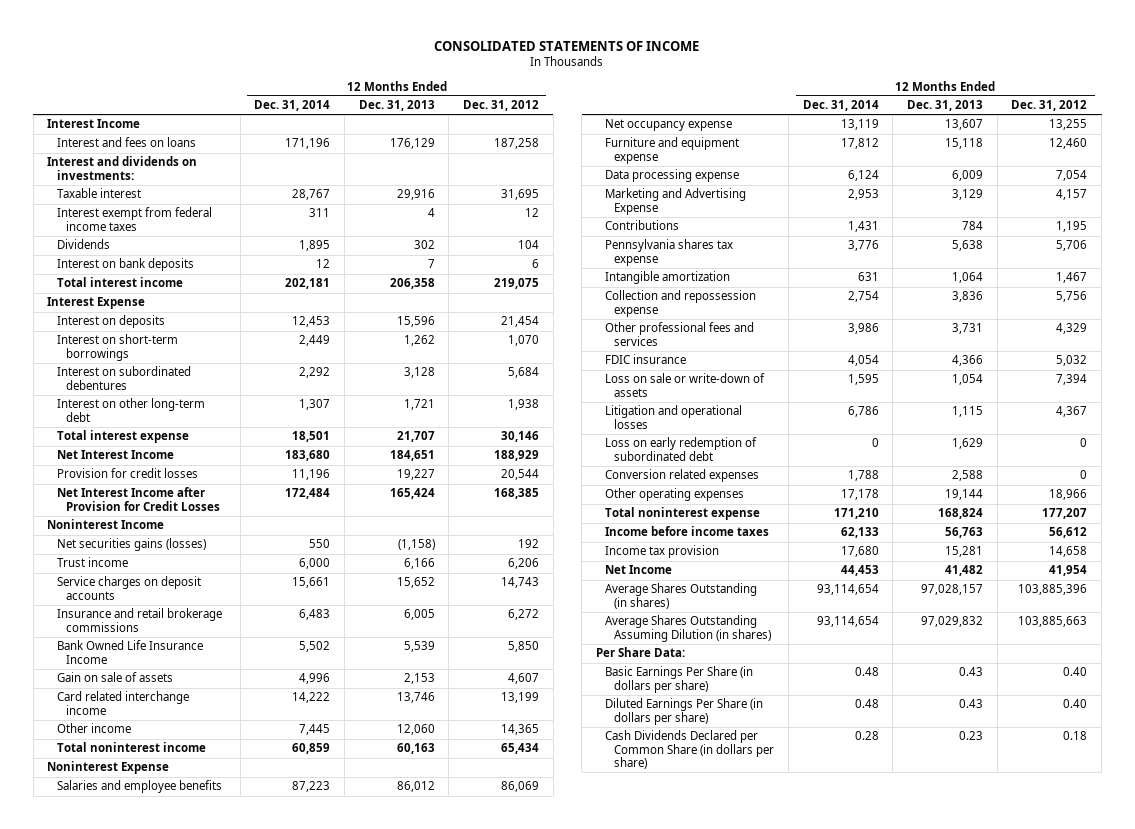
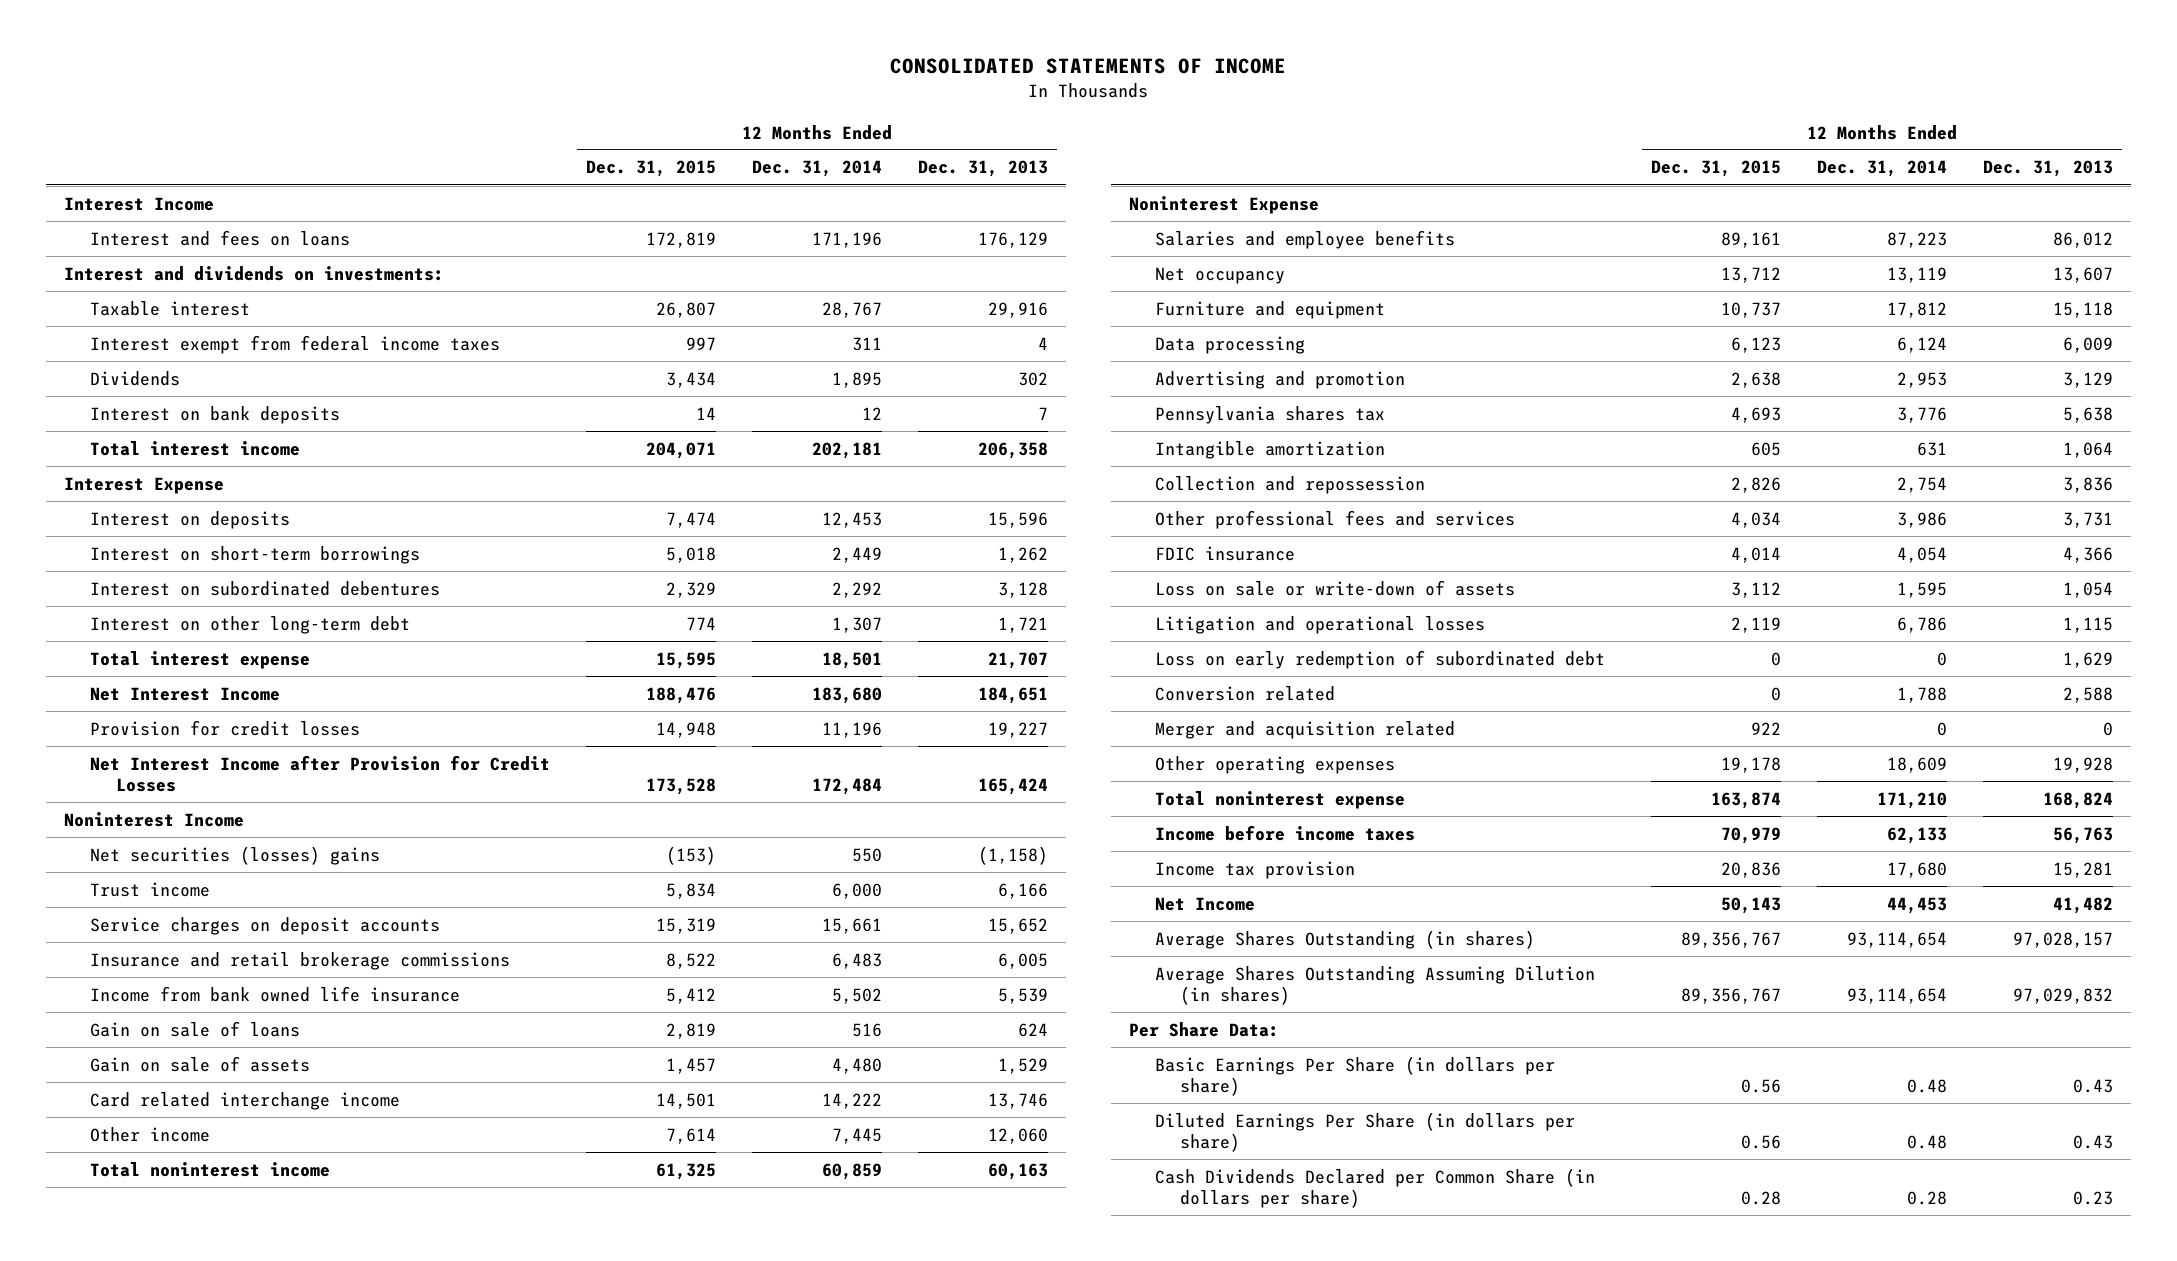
[463,100,540,112] Dec. 31, 2012 -> none
none -> [586,160,717,178] Dec. 31, 2015
[56,538,206,552] Net securities gains (losses) -> [89,845,380,865] Net securities (losses) gains
[56,640,203,664] Bank Owned Life Insurance Income -> [89,985,460,1002] Income from bank owned life insurance
none -> [89,1020,300,1037] Gain on sale of loans
[299,673,331,685] 4,996 -> [832,1057,883,1074] 4,480
[403,673,435,685] 2,153 -> [998,1057,1049,1074] 1,529
[605,220,680,231] Contributions -> none
[605,119,733,132] Net occupancy expense -> [1154,266,1285,284] Net occupancy
[605,137,740,164] Furniture and equipment expense -> [1154,300,1385,319] Furniture and equipment
[605,169,740,183] Data processing expense -> [1154,335,1305,354] Data processing
[605,188,747,215] Marketing and Advertising Expense -> [1154,370,1405,389] Advertising and promotion
[605,239,734,266] Pennsylvania shares tax expense -> [1154,405,1385,424] Pennsylvania shares tax
[605,290,757,317] Collection and repossession expense -> [1154,475,1425,494] Collection and repossession
[605,469,760,483] Conversion related expenses -> [1154,685,1335,701] Conversion related
none -> [1154,720,1455,739] Merger and acquisition related
[840,489,879,501] 17,178 -> [1886,756,1947,773] 18,609
[945,489,984,501] 19,144 -> [2052,756,2113,773] 19,928

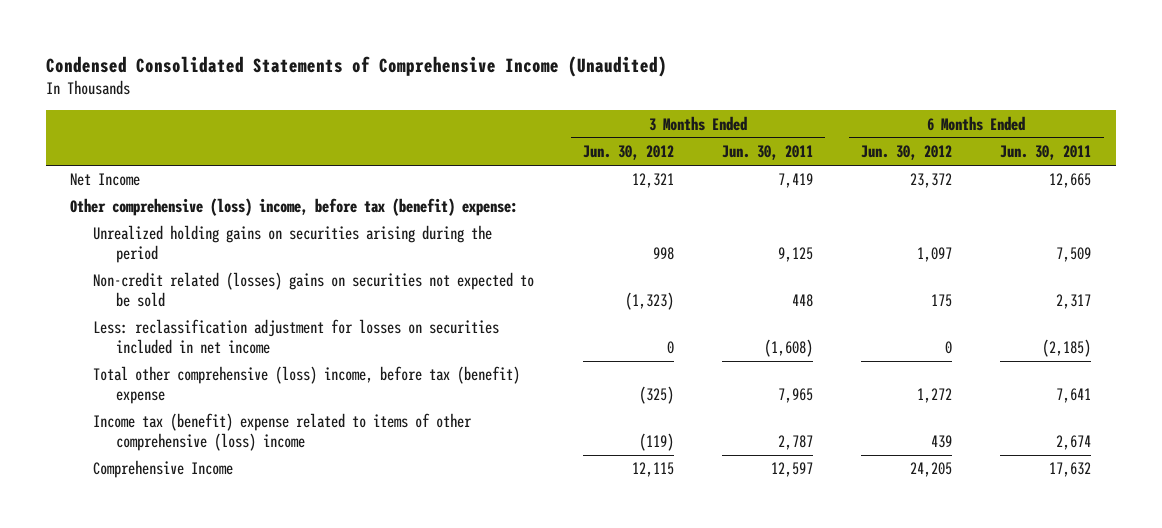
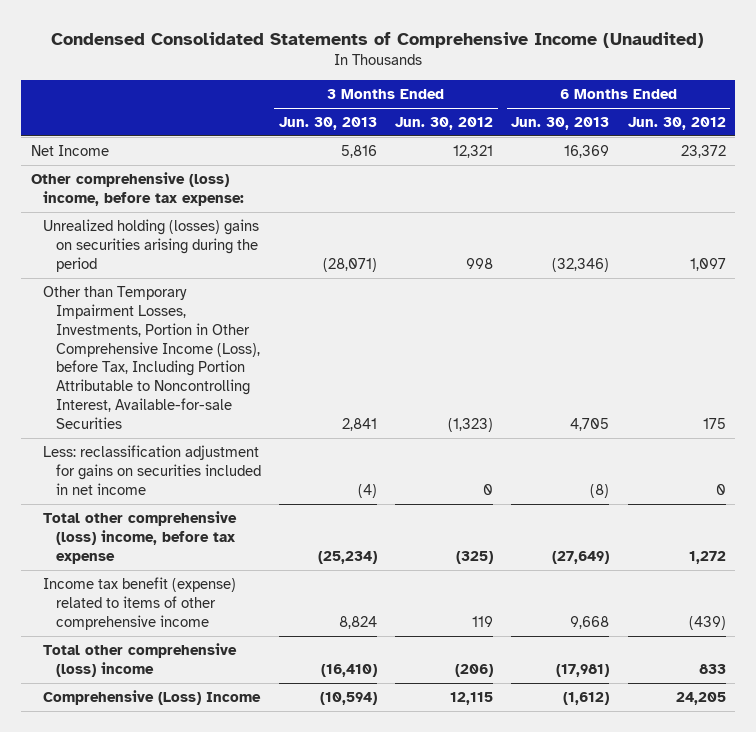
[721,145,813,161] Jun. 30, 2011 -> none
[1000,145,1092,161] Jun. 30, 2011 -> none
none -> [278,117,377,131] Jun. 30, 2013
none -> [511,117,610,131] Jun. 30, 2013
[70,198,519,217] Other comprehensive (loss) income, before tax (benefit) expense: -> [30,172,245,206] Other comprehensive (loss) income, before tax expense:
[93,225,493,264] Unrealized holding gains on securities arising during the period -> [43,219,260,272] Unrealized holding (losses) gains on securities arising during the period
[93,272,535,308] Non-credit related (losses) gains on securities not expected to be sold -> [43,286,260,430] Other than Temporary Impairment Losses, Investments, Portion in Other Comprehensive Income (Loss), before Tax, Including Portion Attributable to Noncontrolling Interest, Available-for-sale Securities
[93,319,500,355] Less: reclassification adjustment for losses on securities included in net income -> [43,445,261,495] Less: reclassification adjustment for gains on securities included in net income
[93,366,521,405] Total other comprehensive (loss) income, before tax (benefit) expense -> [43,511,238,564] Total other comprehensive (loss) income, before tax expense
[93,413,473,452] Income tax (benefit) expense related to items of other comprehensive (loss) income -> [43,577,237,630] Income tax benefit (expense) related to items of other comprehensive income
[638,433,674,452] (119) -> [472,615,494,627] 119
[931,435,953,449] 439 -> [688,615,726,630] (439)
none -> [43,643,238,677] Total other comprehensive (loss) income
[93,460,234,479] Comprehensive Income -> [43,690,262,706] Comprehensive (Loss) Income

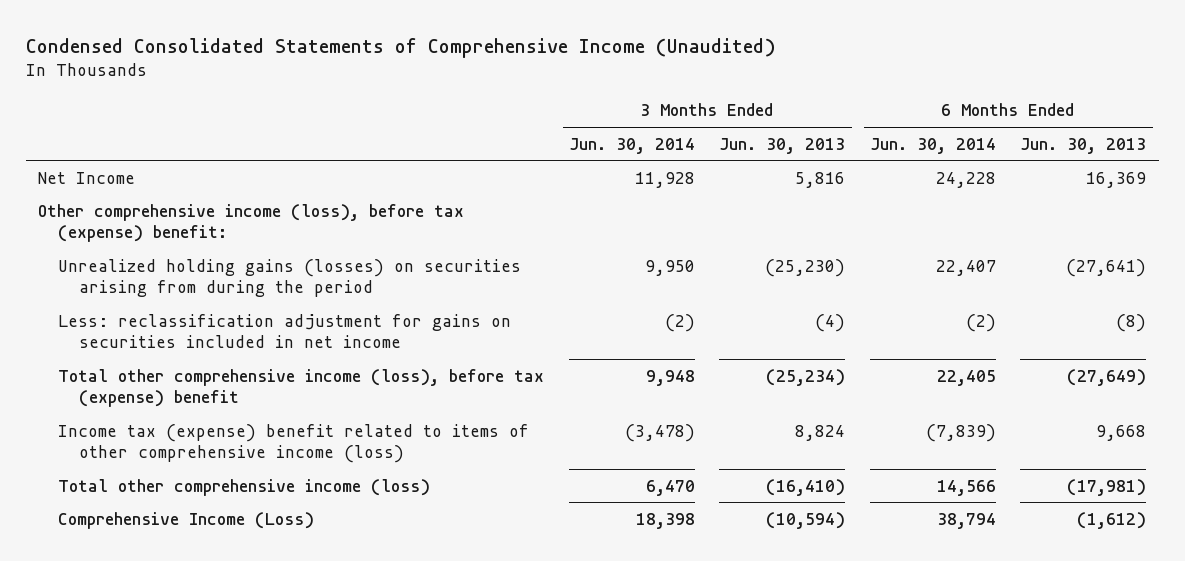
[395,117,494,131] Jun. 30, 2012 -> none
[627,117,726,131] Jun. 30, 2012 -> none
none -> [568,137,695,154] Jun. 30, 2014
none -> [869,137,996,154] Jun. 30, 2014
[43,286,260,430] Other than Temporary Impairment Losses, Investments, Portion in Other Comprehensive Income (Loss), before Tax, Including Portion Attributable to Noncontrolling Interest, Available-for-sale Securities -> none
[30,172,245,206] Other comprehensive (loss) income, before tax expense: -> [38,203,465,243] Other comprehensive income (loss), before tax (expense) benefit:
[43,219,260,272] Unrealized holding (losses) gains on securities arising during the period -> [58,258,522,298] Unrealized holding gains (losses) on securities arising from during the period
[322,257,377,272] (28,071) -> [765,258,846,277] (25,230)
[552,257,610,272] (32,346) -> [1066,258,1147,277] (27,641)
[43,511,238,564] Total other comprehensive (loss) income, before tax expense -> [58,368,545,408] Total other comprehensive income (loss), before tax (expense) benefit
[43,577,237,630] Income tax benefit (expense) related to items of other comprehensive income -> [58,423,530,464] Income tax (expense) benefit related to items of other comprehensive income (loss)
[43,643,238,677] Total other comprehensive (loss) income -> [58,478,431,496] Total other comprehensive income (loss)
[43,690,262,706] Comprehensive (Loss) Income -> [58,511,315,529] Comprehensive Income (Loss)

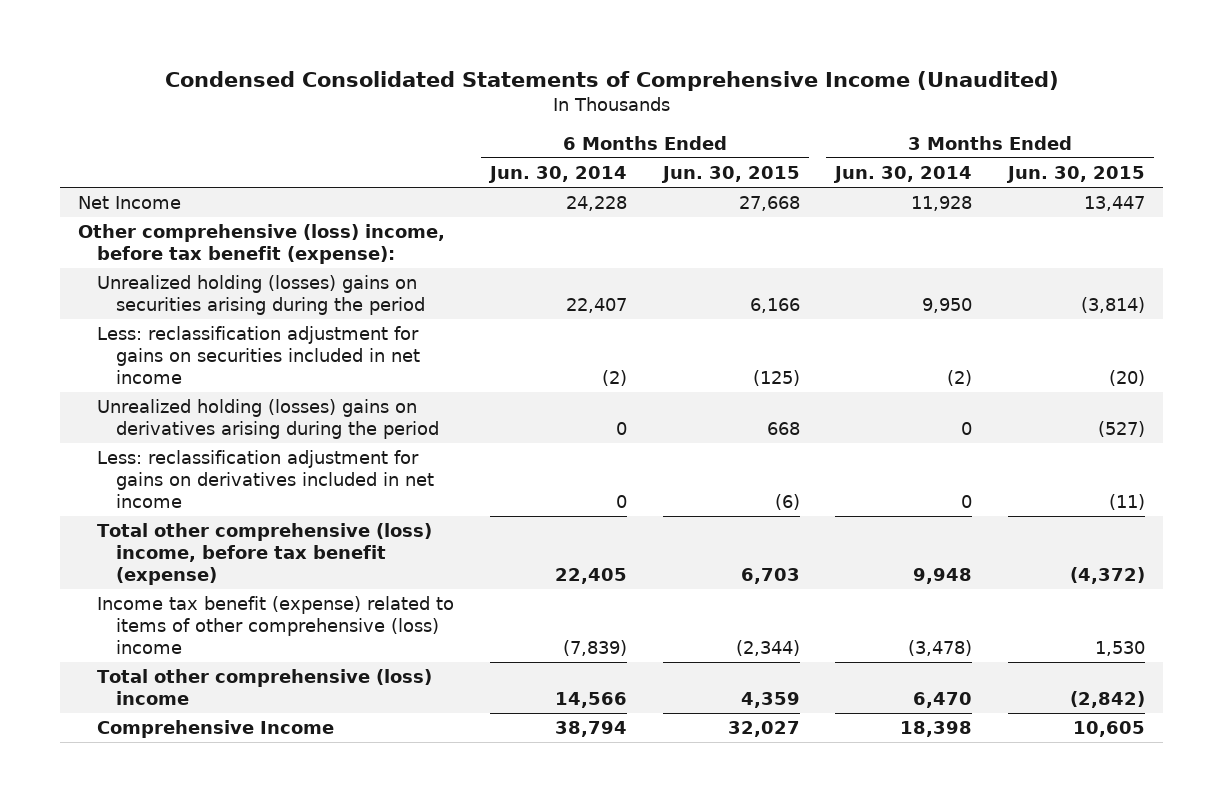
[719,137,846,154] Jun. 30, 2013 -> none
[1020,137,1147,154] Jun. 30, 2013 -> none
none -> [660,165,800,183] Jun. 30, 2015
none -> [1006,165,1146,183] Jun. 30, 2015
[38,203,465,243] Other comprehensive income (loss), before tax (expense) benefit: -> [77,224,445,264] Other comprehensive (loss) income, before tax benefit (expense):
[58,258,522,298] Unrealized holding gains (losses) on securities arising from during the period -> [96,275,425,315] Unrealized holding (losses) gains on securities arising during the period
none -> [96,399,439,439] Unrealized holding (losses) gains on derivatives arising during the period
none -> [96,450,434,508] Less: reclassification adjustment for gains on derivatives included in net income
[58,368,545,408] Total other comprehensive income (loss), before tax (expense) benefit -> [96,523,432,585] Total other comprehensive (loss) income, before tax benefit (expense)
[58,423,530,464] Income tax (expense) benefit related to items of other comprehensive income (loss) -> [96,596,454,654] Income tax benefit (expense) related to items of other comprehensive (loss) income
[58,478,431,496] Total other comprehensive income (loss) -> [96,669,432,705] Total other comprehensive (loss) income
[58,511,315,529] Comprehensive Income (Loss) -> [96,720,334,739] Comprehensive Income

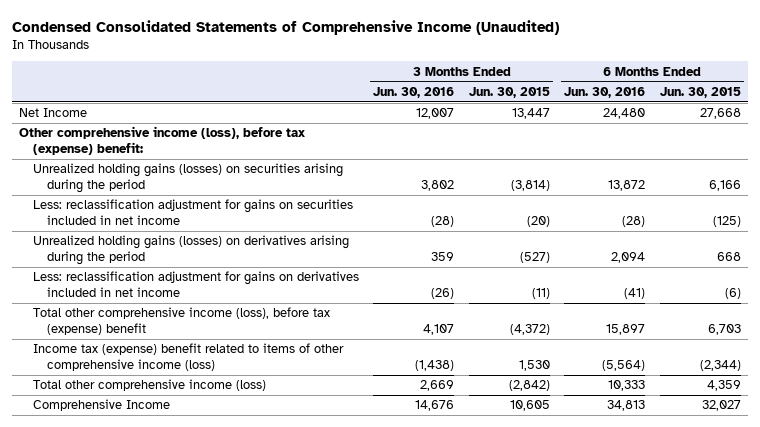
[487,165,627,183] Jun. 30, 2014 -> none
[833,165,973,183] Jun. 30, 2014 -> none
none -> [373,86,455,98] Jun. 30, 2016
none -> [564,86,646,98] Jun. 30, 2016
[77,224,445,264] Other comprehensive (loss) income, before tax benefit (expense): -> [19,126,306,155] Other comprehensive income (loss), before tax (expense) benefit:
[96,275,425,315] Unrealized holding (losses) gains on securities arising during the period -> [33,163,344,193] Unrealized holding gains (losses) on securities arising during the period
[96,399,439,439] Unrealized holding (losses) gains on derivatives arising during the period -> [33,235,350,265] Unrealized holding gains (losses) on derivatives arising during the period
[96,523,432,585] Total other comprehensive (loss) income, before tax benefit (expense) -> [33,307,331,335] Total other comprehensive income (loss), before tax (expense) benefit
[96,596,454,654] Income tax benefit (expense) related to items of other comprehensive (loss) income -> [33,343,345,371] Income tax (expense) benefit related to items of other comprehensive income (loss)
[96,669,432,705] Total other comprehensive (loss) income -> [33,379,267,392] Total other comprehensive income (loss)

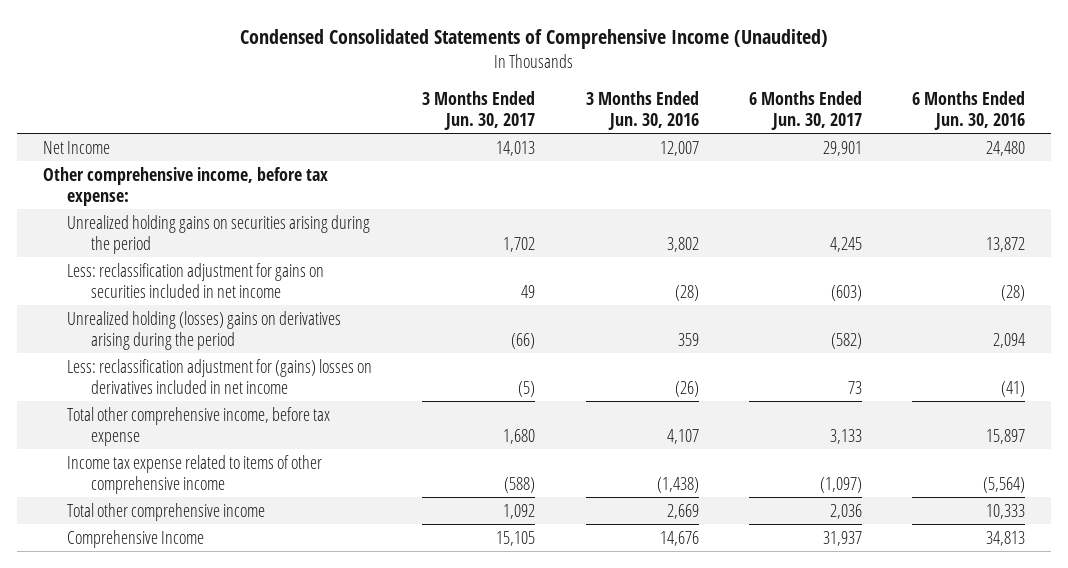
[468,86,550,98] Jun. 30, 2015 -> none
[659,86,741,98] Jun. 30, 2015 -> none
none -> [422,90,536,130] 3 Months Ended Jun. 30, 2017
none -> [749,90,863,130] 6 Months Ended Jun. 30, 2017
[19,126,306,155] Other comprehensive income (loss), before tax (expense) benefit: -> [42,166,328,207] Other comprehensive income, before tax expense:
[33,163,344,193] Unrealized holding gains (losses) on securities arising during the period -> [66,214,370,255] Unrealized holding gains on securities arising during the period
[33,235,350,265] Unrealized holding gains (losses) on derivatives arising during the period -> [66,310,341,351] Unrealized holding (losses) gains on derivatives arising during the period
[33,271,360,297] Less: reclassification adjustment for gains on derivatives included in net income -> [66,358,372,395] Less: reclassification adjustment for (gains) losses on derivatives included in net income
[33,307,331,335] Total other comprehensive income (loss), before tax (expense) benefit -> [66,406,330,447] Total other comprehensive income, before tax expense
[33,343,345,371] Income tax (expense) benefit related to items of other comprehensive income (loss) -> [66,454,322,495] Income tax expense related to items of other comprehensive income
[33,379,267,392] Total other comprehensive income (loss) -> [66,502,265,521] Total other comprehensive income

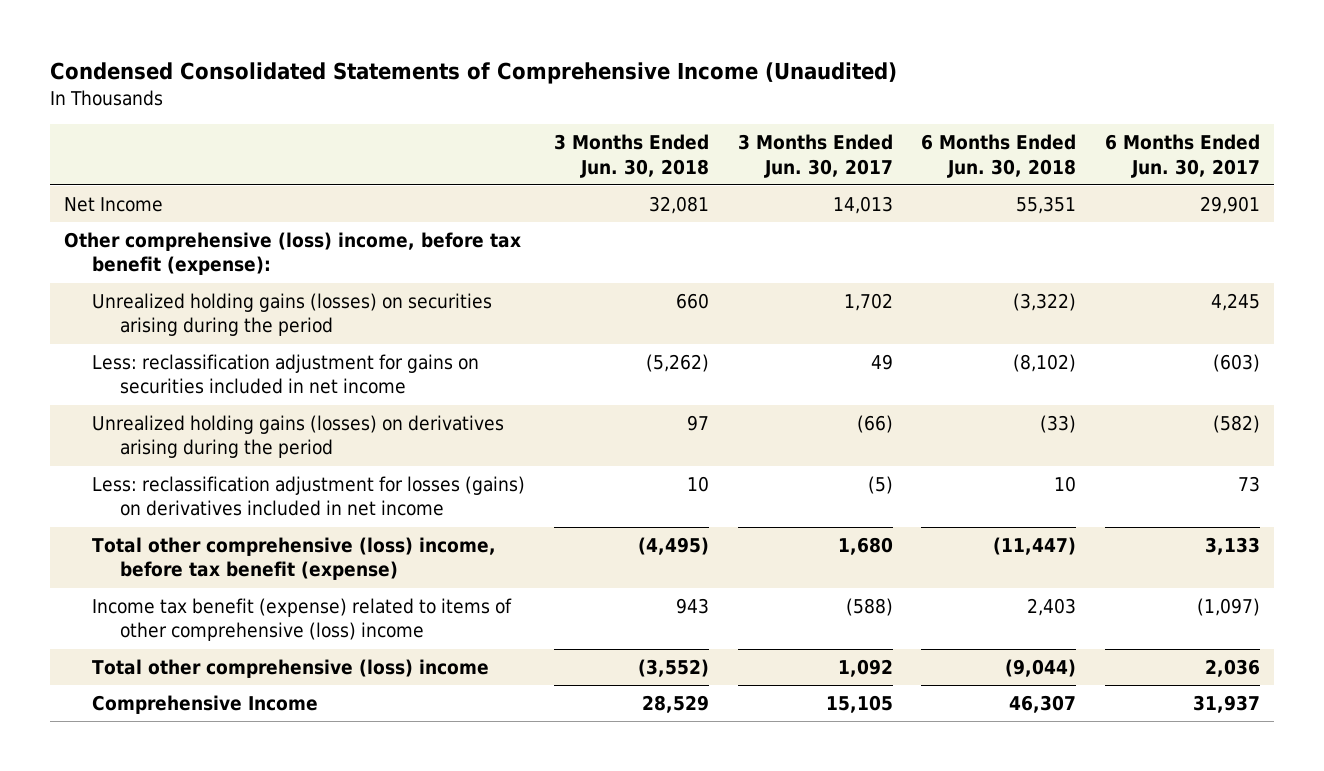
[585,90,699,130] 3 Months Ended Jun. 30, 2016 -> none
[912,90,1026,130] 6 Months Ended Jun. 30, 2016 -> none
none -> [553,134,709,178] 3 Months Ended Jun. 30, 2018
none -> [921,134,1077,178] 6 Months Ended Jun. 30, 2018
[42,166,328,207] Other comprehensive income, before tax expense: -> [64,232,522,276] Other comprehensive (loss) income, before tax benefit (expense):
[66,214,370,255] Unrealized holding gains on securities arising during the period -> [91,293,492,337] Unrealized holding gains (losses) on securities arising during the period
[66,310,341,351] Unrealized holding (losses) gains on derivatives arising during the period -> [91,415,504,459] Unrealized holding gains (losses) on derivatives arising during the period
[66,358,372,395] Less: reclassification adjustment for (gains) losses on derivatives included in net income -> [91,476,525,517] Less: reclassification adjustment for losses (gains) on derivatives included in net income
[66,406,330,447] Total other comprehensive income, before tax expense -> [91,537,496,581] Total other comprehensive (loss) income, before tax benefit (expense)
[66,454,322,495] Income tax expense related to items of other comprehensive income -> [91,598,512,642] Income tax benefit (expense) related to items of other comprehensive (loss) income
[66,502,265,521] Total other comprehensive income -> [91,659,489,679] Total other comprehensive (loss) income

